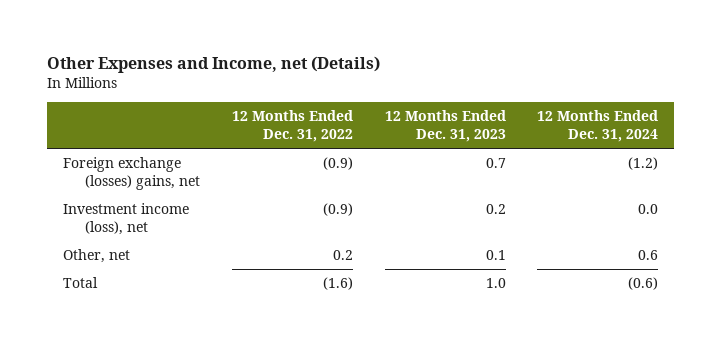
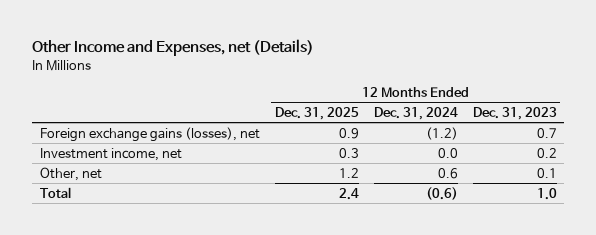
[47,55,381,73] Other Expenses and Income, net (Details) -> [32,39,315,57] Other Income and Expenses, net (Details)
[232,110,354,142] 12 Months Ended Dec. 31, 2022 -> none
none -> [274,107,359,121] Dec. 31, 2025
[62,157,201,190] Foreign exchange (losses) gains, net -> [39,126,260,142] Foreign exchange gains (losses), net
[62,203,189,235] Investment income (loss), net -> [39,147,182,161] Investment income, net

